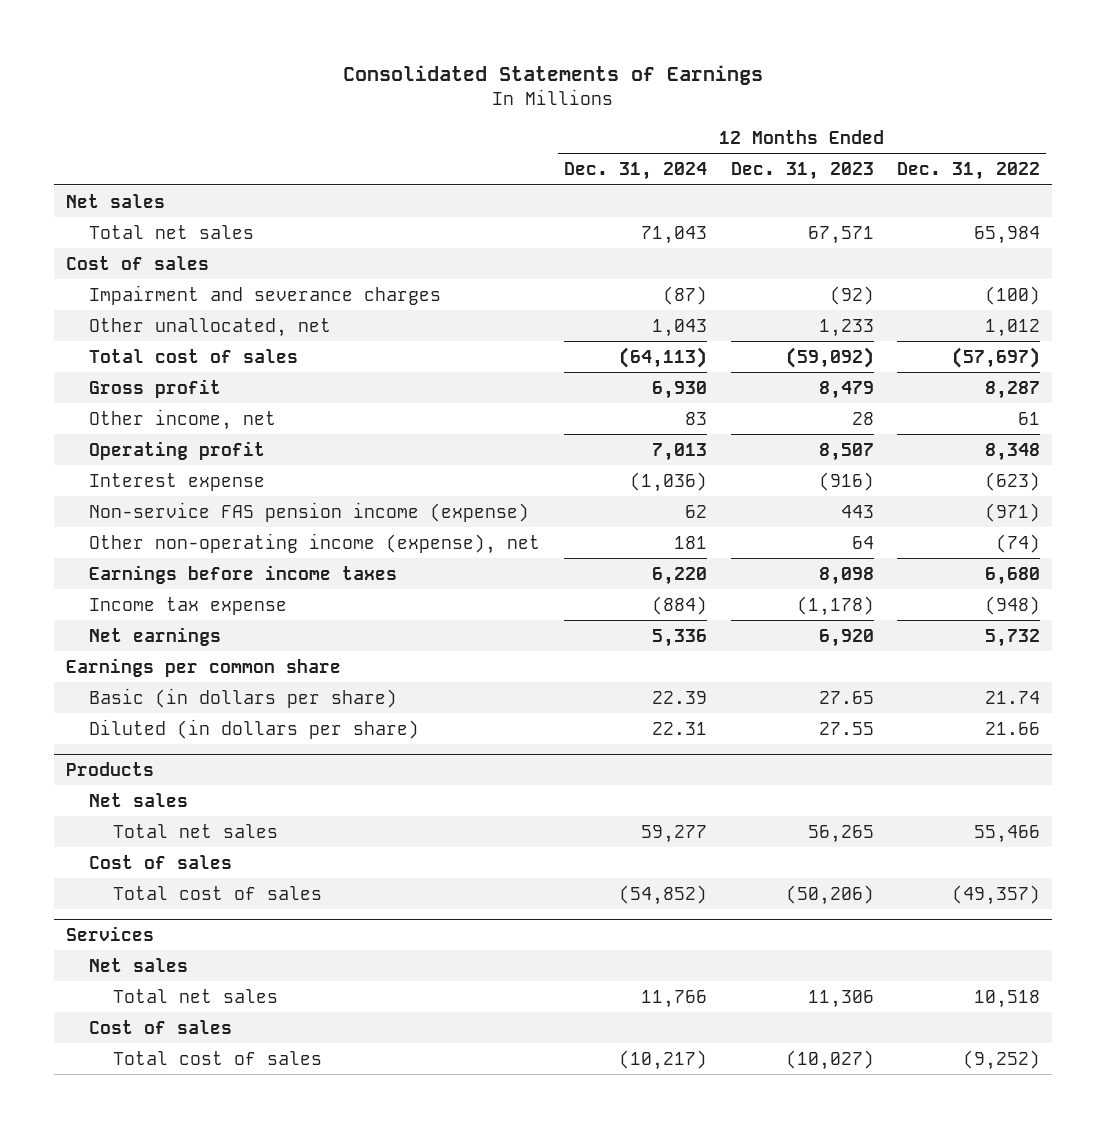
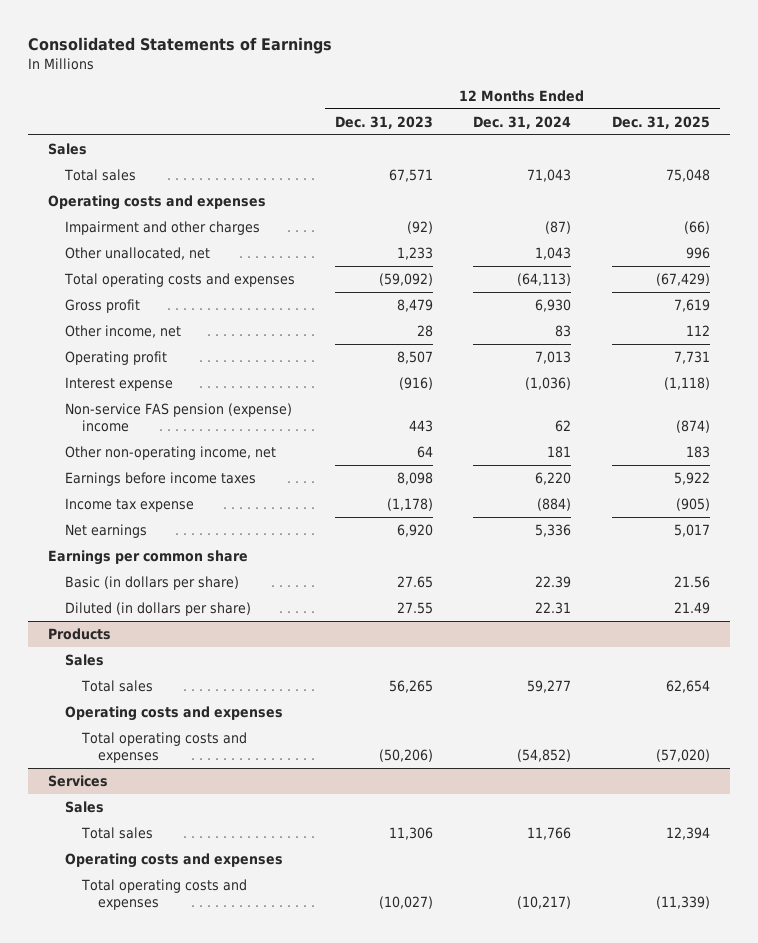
[897,162,1041,181] Dec. 31, 2022 -> none
none -> [611,116,710,130] Dec. 31, 2025
[65,193,165,208] Net sales -> [48,143,88,156] Sales
[89,224,255,239] Total net sales -> [63,169,136,182] Total sales
[65,255,209,270] Cost of sales -> [48,195,267,211] Operating costs and expenses
[89,284,442,305] Impairment and severance charges -> [64,221,260,236] Impairment and other charges
[89,348,299,363] Total cost of sales -> [63,273,295,288] Total operating costs and expenses
[89,501,530,522] Non-service FAS pension income (expense) -> [64,403,292,432] Non-service FAS pension (expense) income
[89,532,541,554] Other non-operating income (expense), net -> [64,446,276,461] Other non-operating income, net
[89,792,189,807] Net sales -> [64,654,104,667] Sales
[112,823,278,838] Total net sales -> [80,680,153,693] Total sales
[89,854,233,869] Cost of sales -> [64,706,283,722] Operating costs and expenses
[112,885,322,900] Total cost of sales -> [80,732,247,763] Total operating costs and expenses
[89,957,189,972] Net sales -> [64,801,104,814] Sales
[112,988,278,1003] Total net sales -> [80,827,153,840] Total sales
[89,1019,233,1034] Cost of sales -> [64,853,283,869] Operating costs and expenses
[112,1050,322,1065] Total cost of sales -> [80,879,247,910] Total operating costs and expenses

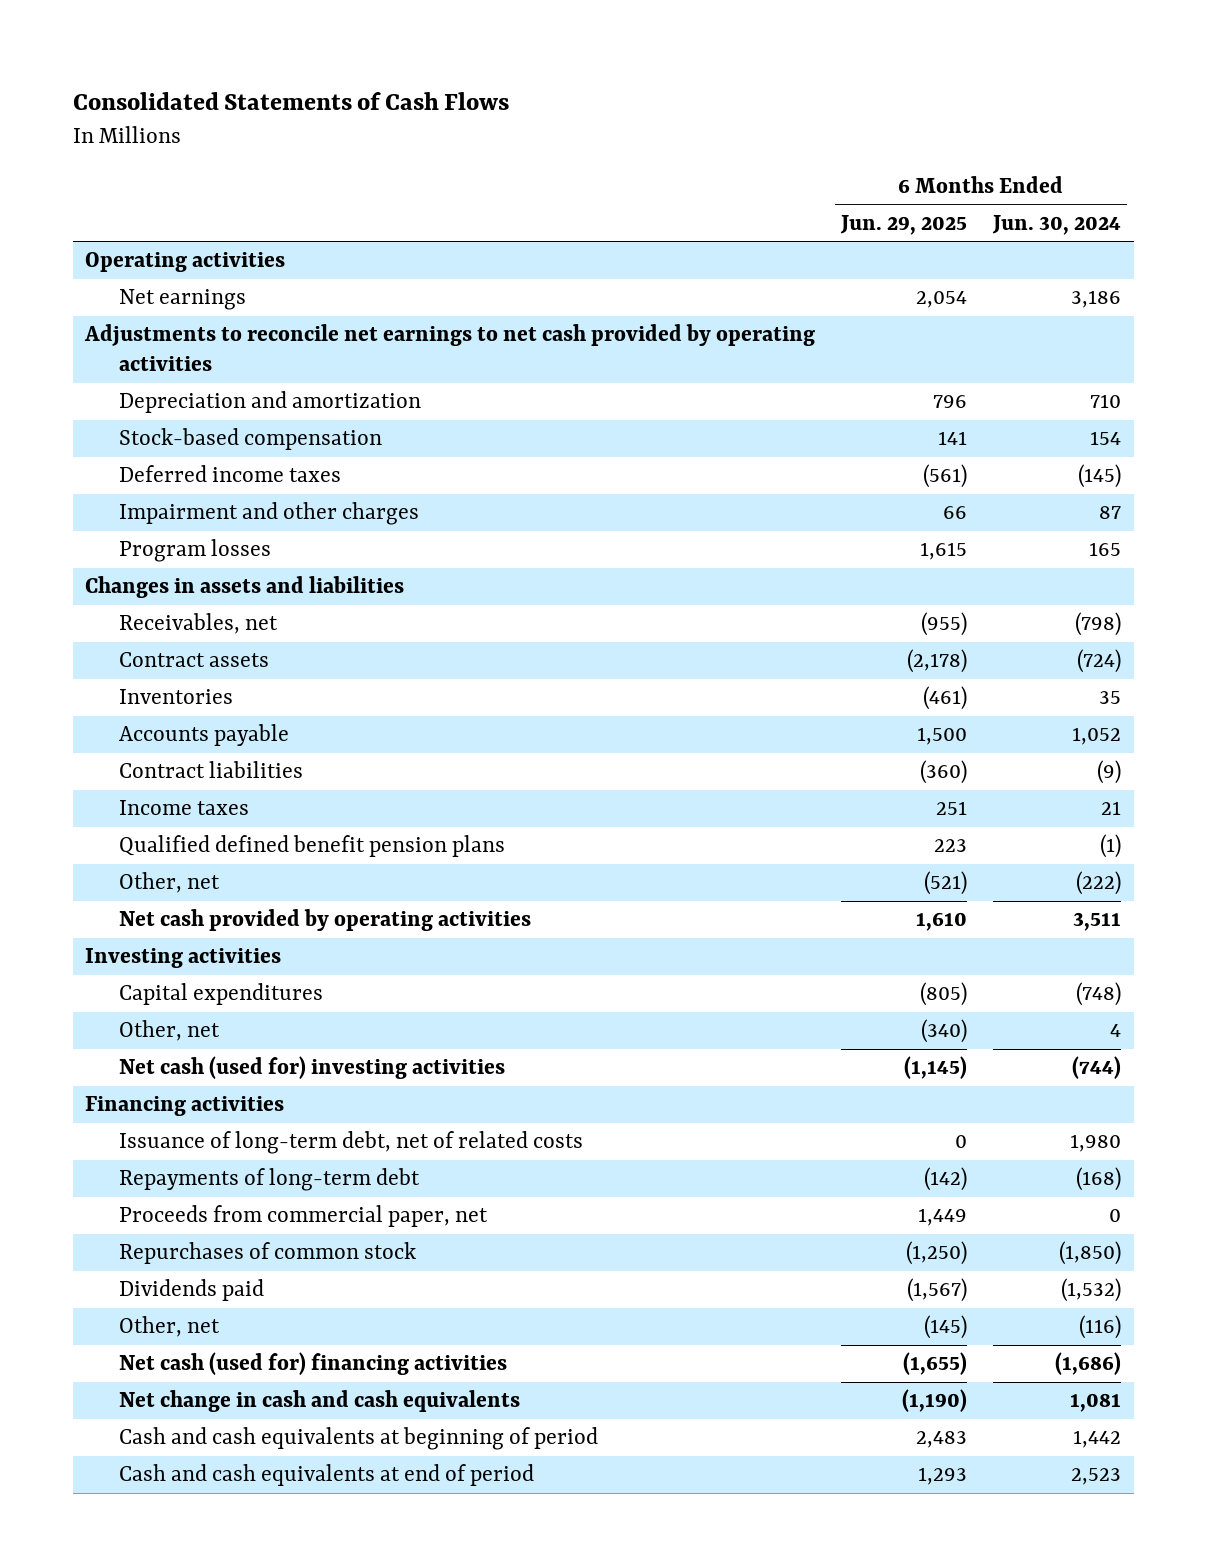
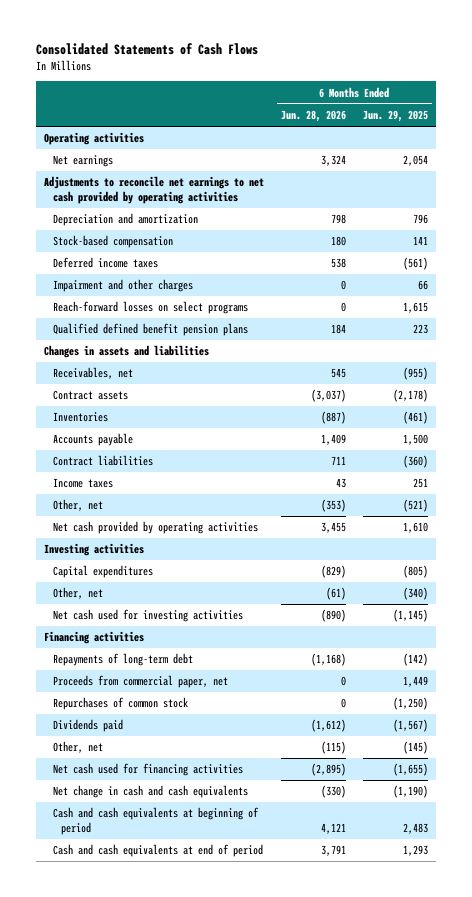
[992,214,1122,235] Jun. 30, 2024 -> none
none -> [280,110,346,123] Jun. 28, 2026
[119,539,272,563] Program losses -> [52,301,248,315] Reach-forward losses on select programs
[119,835,506,858] Qualified defined benefit pension plans -> [52,323,248,337] Qualified defined benefit pension plans
[119,1056,506,1080] Net cash (used for) investing activities -> [52,609,243,623] Net cash used for investing activities
[119,1131,584,1155] Issuance of long-term debt, net of related costs -> none
[119,1352,508,1376] Net cash (used for) financing activities -> [52,763,243,777] Net cash used for financing activities

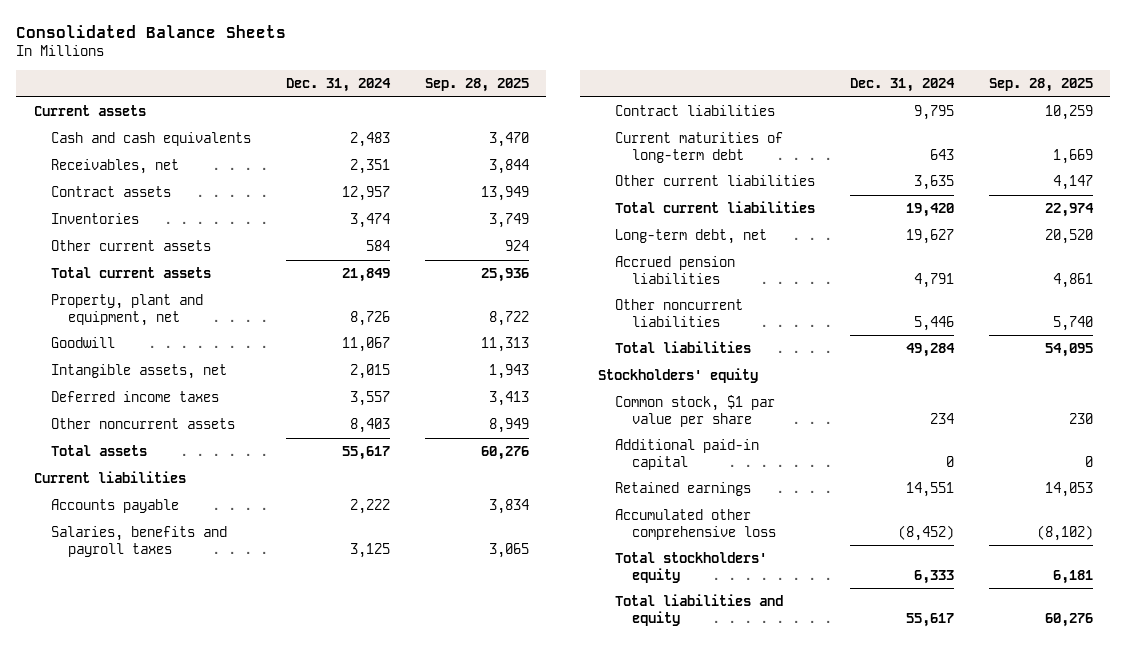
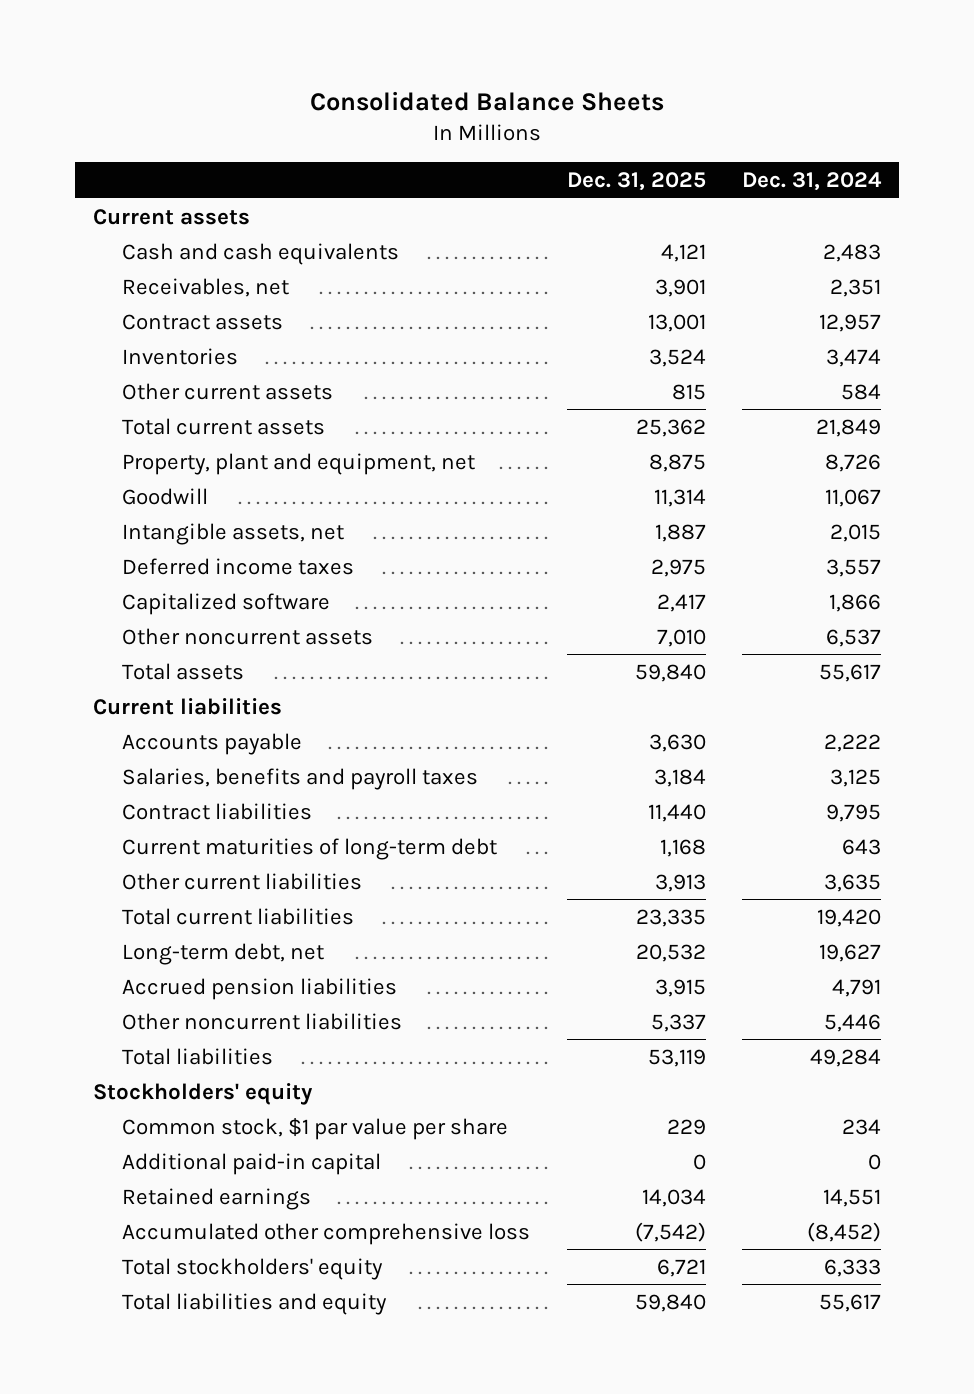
[424,78,529,93] Sep. 28, 2025 -> none
none -> [566,172,706,192] Dec. 31, 2025
none -> [122,592,331,615] Capitalized software
[349,418,390,434] 8,403 -> [825,628,881,647] 6,537

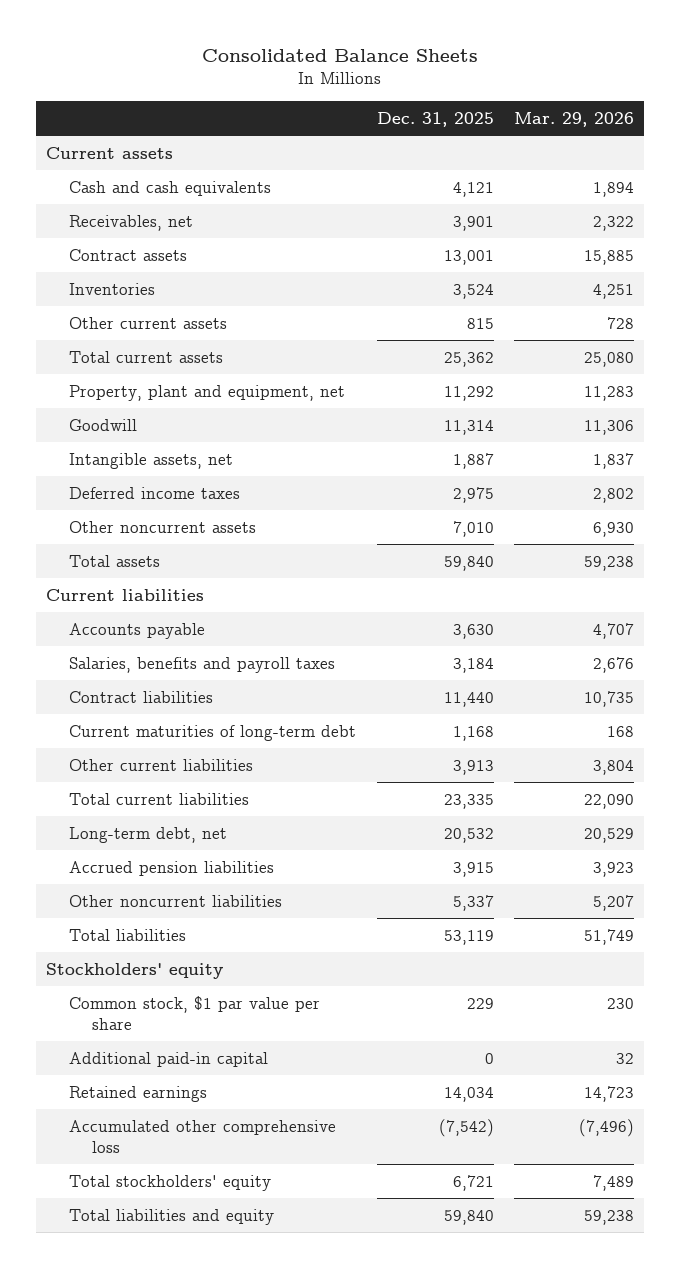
[741,172,882,192] Dec. 31, 2024 -> none
none -> [514,111,635,127] Mar. 29, 2026
[648,453,706,472] 8,875 -> [443,385,494,401] 11,292
[122,592,331,615] Capitalized software -> none

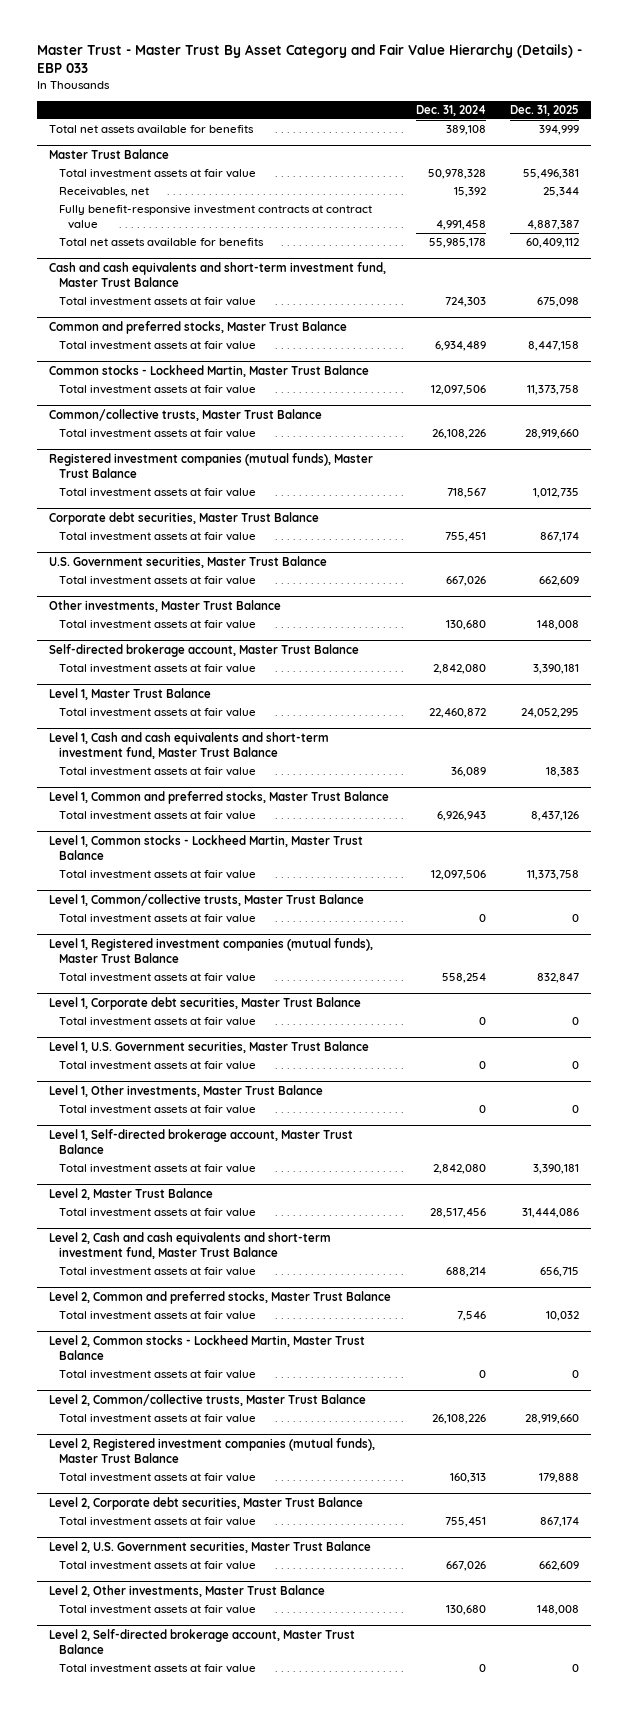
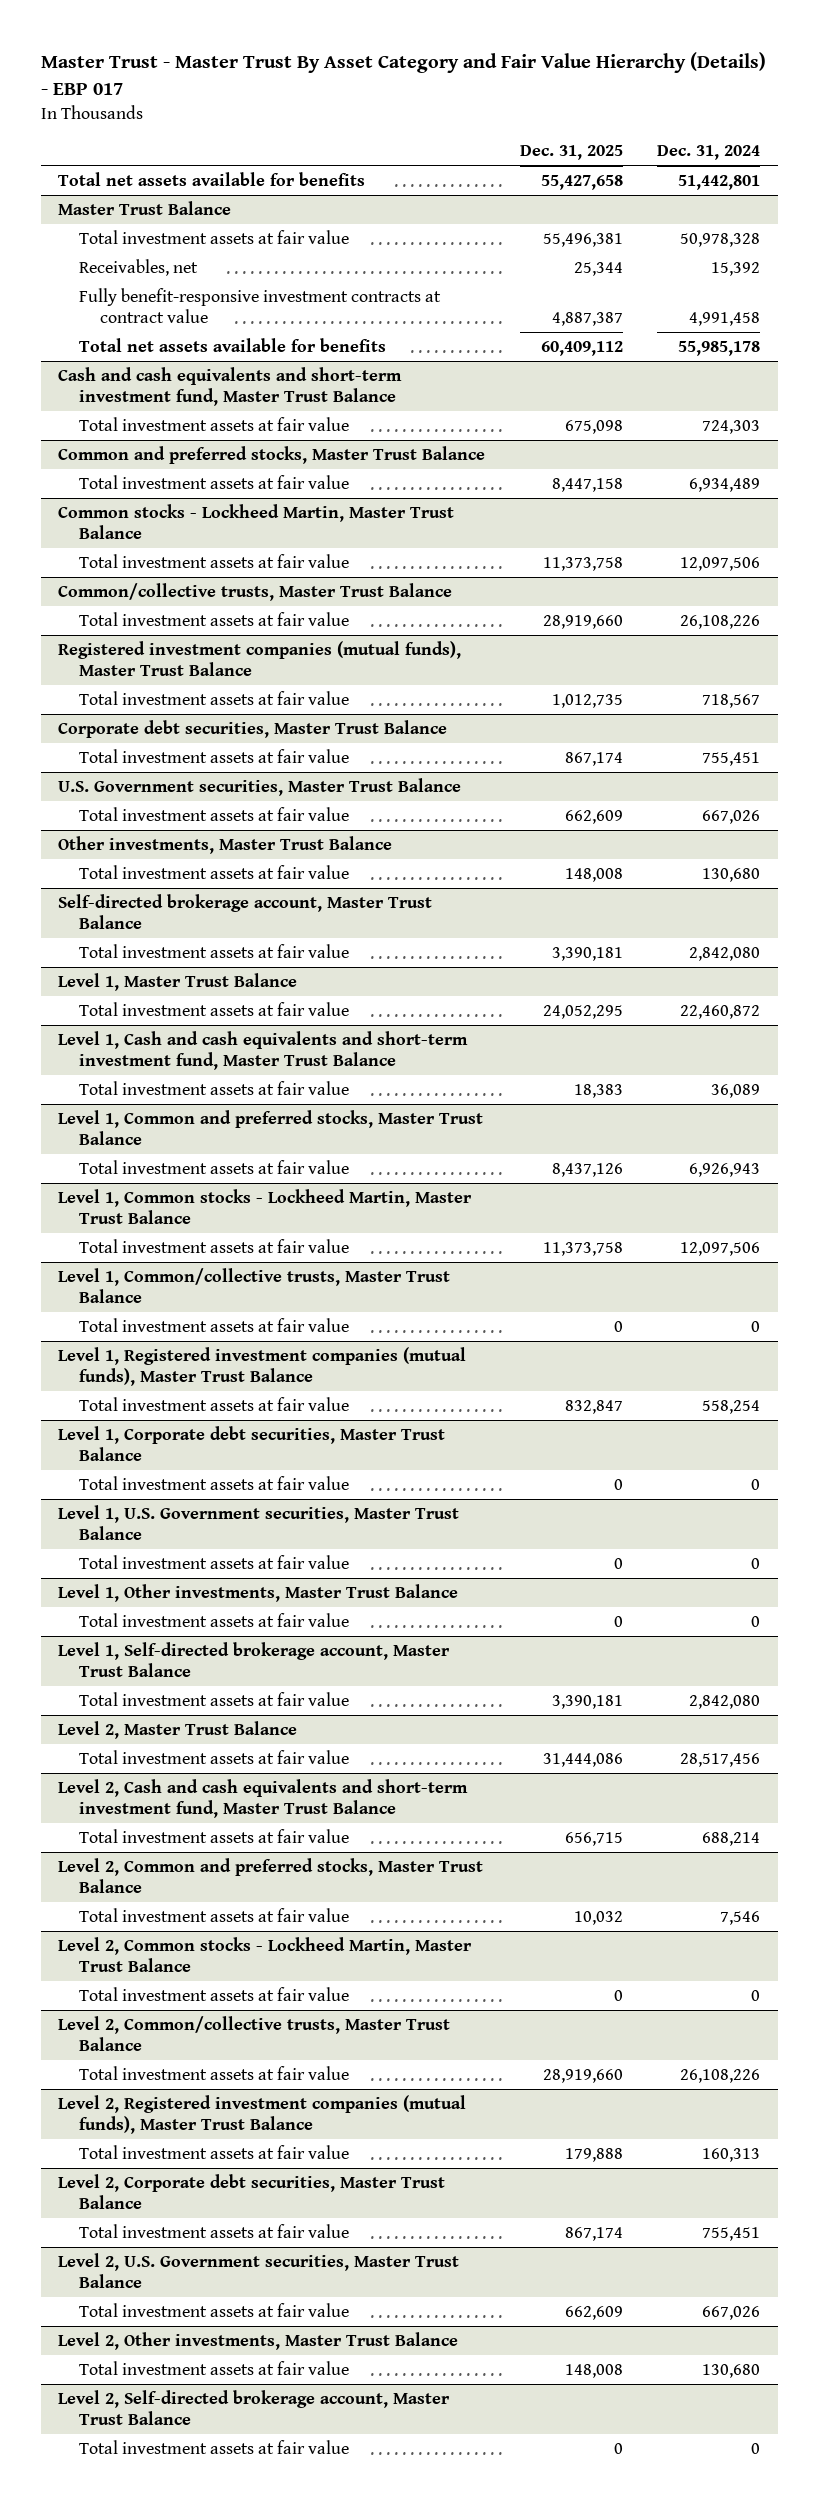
[37,44,583,74] Master Trust - Master Trust By Asset Category and Fair Value Hierarchy (Details) - EBP 033 -> [40,52,766,96] Master Trust - Master Trust By Asset Category and Fair Value Hierarchy (Details) - EBP 017
[445,125,486,136] 389,108 -> [678,174,761,190] 51,442,801
[538,125,579,136] 394,999 -> [540,174,623,190] 55,427,658

